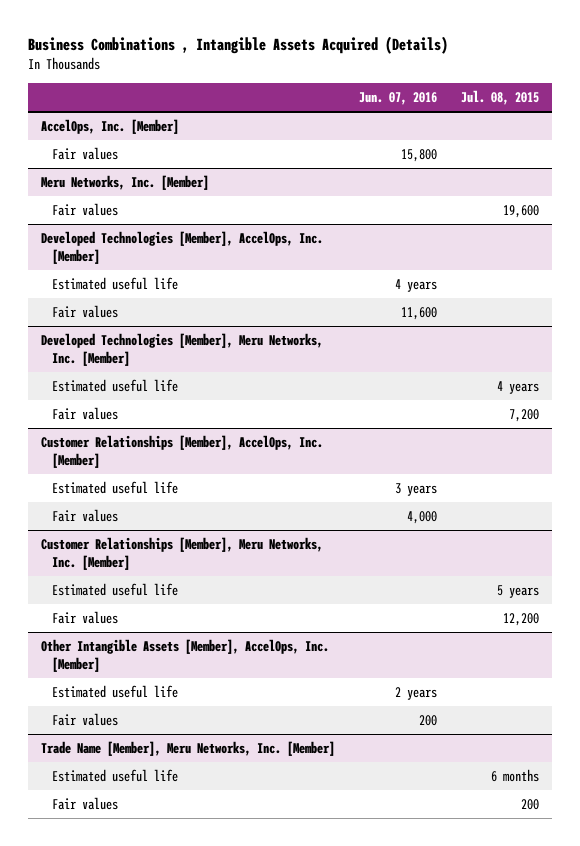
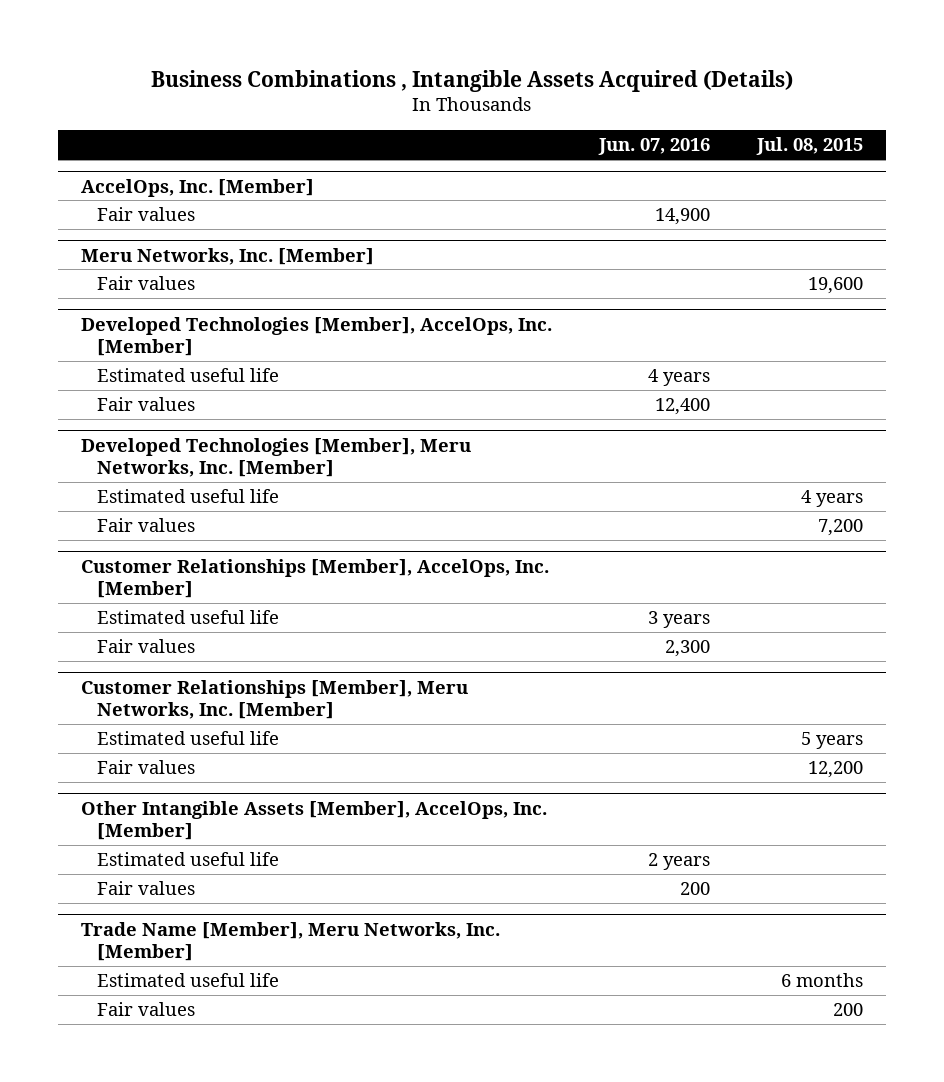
[401,148,438,162] 15,800 -> [655,208,711,226] 14,900
[401,306,438,320] 11,600 -> [655,398,711,416] 12,400
[407,510,438,524] 4,000 -> [665,640,711,658] 2,300

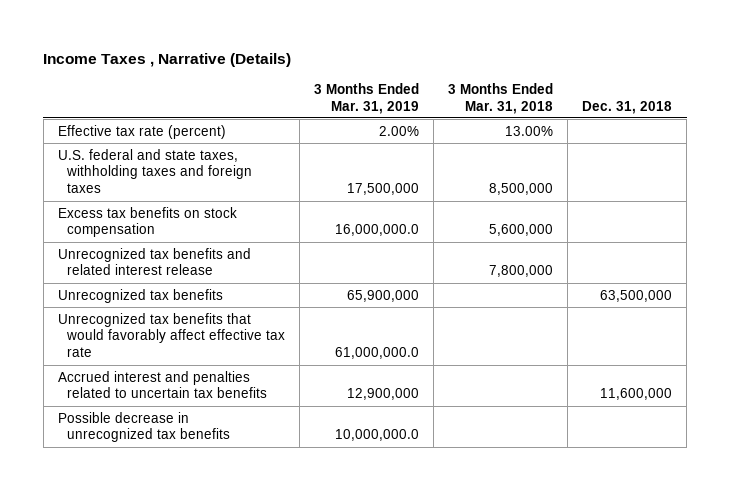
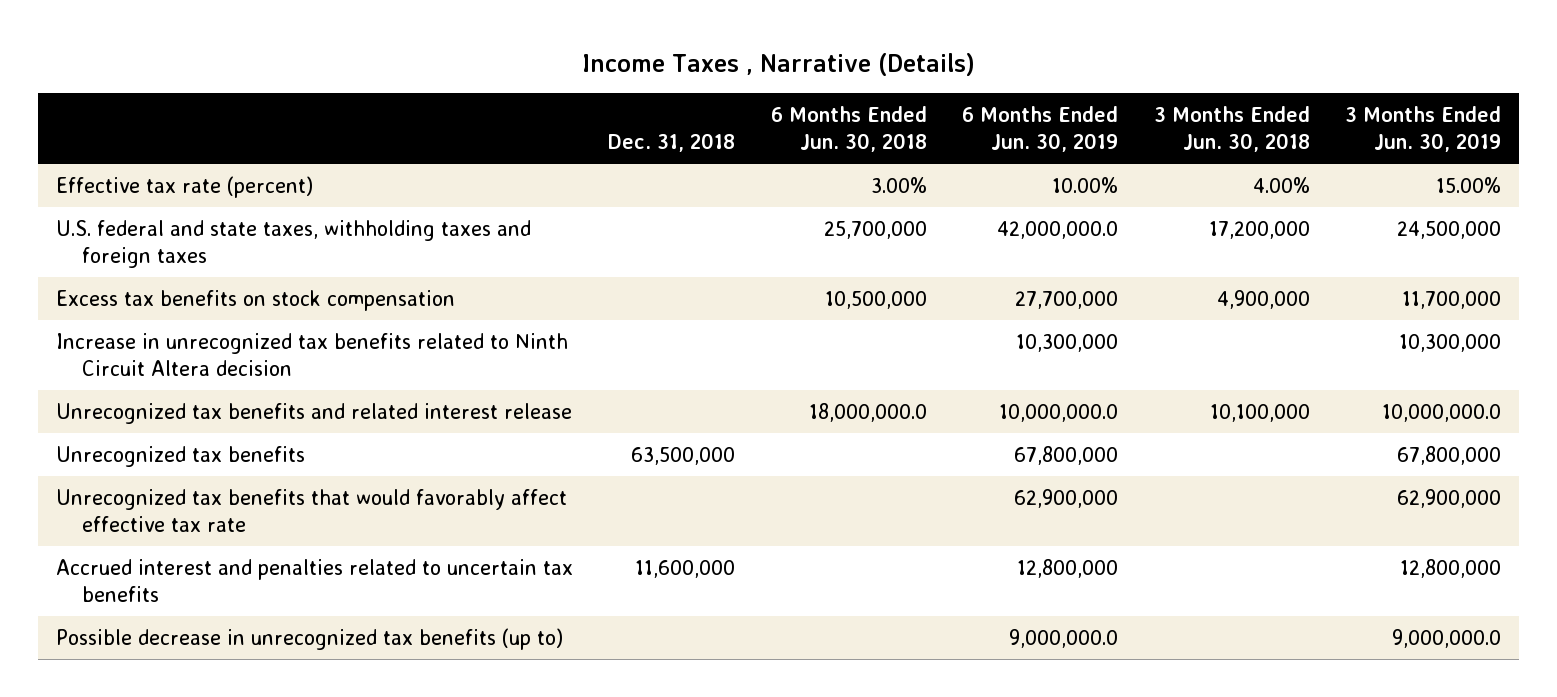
[314,82,420,114] 3 Months Ended Mar. 31, 2019 -> none
[448,82,554,114] 3 Months Ended Mar. 31, 2018 -> none
none -> [770,106,927,153] 6 Months Ended Jun. 30, 2018
none -> [962,106,1119,153] 6 Months Ended Jun. 30, 2019
none -> [1153,106,1310,153] 3 Months Ended Jun. 30, 2018
none -> [1345,106,1502,153] 3 Months Ended Jun. 30, 2019
none -> [55,332,568,376] Increase in unrecognized tax benefits related to Ninth Circuit Altera decision
[57,411,231,443] Possible decrease in unrecognized tax benefits -> [55,627,563,650] Possible decrease in unrecognized tax benefits (up to)

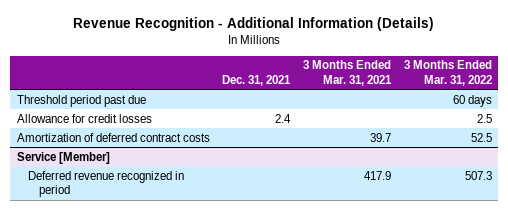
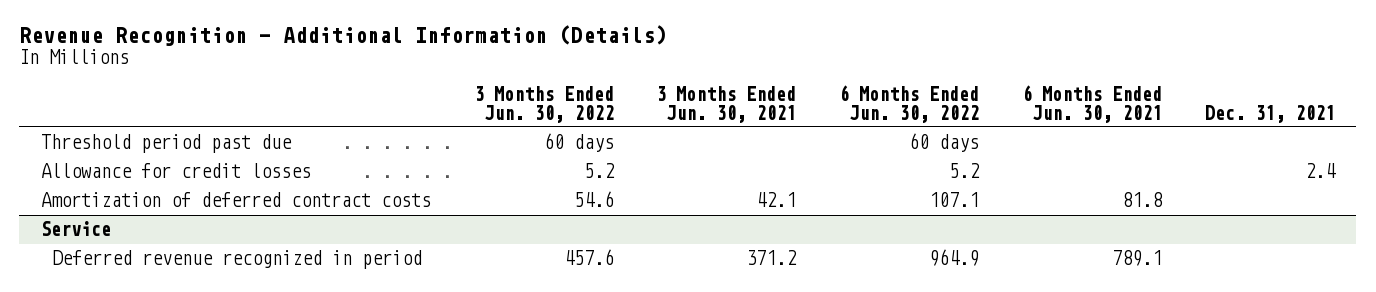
[302,60,392,86] 3 Months Ended Mar. 31, 2021 -> none
[403,60,492,86] 3 Months Ended Mar. 31, 2022 -> none
none -> [473,85,614,123] 3 Months Ended Jun. 30, 2022
none -> [656,85,797,123] 3 Months Ended Jun. 30, 2021
none -> [839,84,980,123] 6 Months Ended Jun. 30, 2022
none -> [1022,84,1163,123] 6 Months Ended Jun. 30, 2021
[16,151,110,164] Service [Member] -> [40,221,111,237] Service

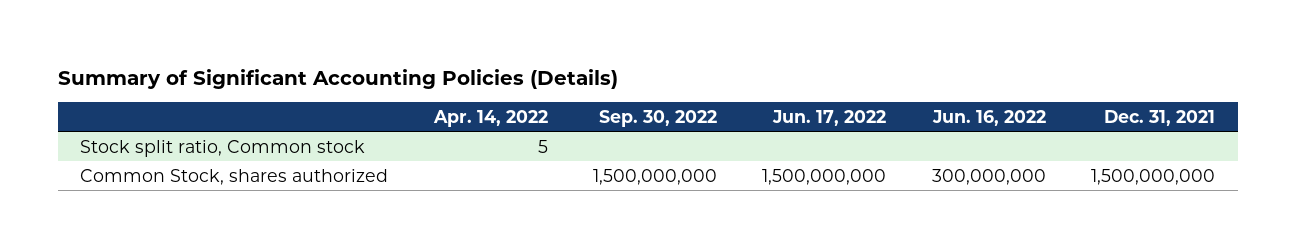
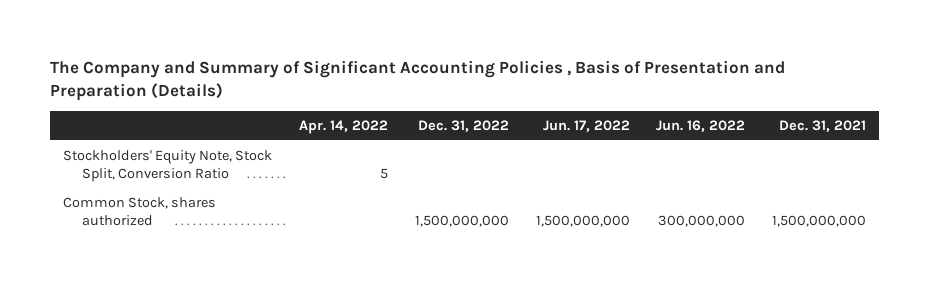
[57,68,618,89] Summary of Significant Accounting Policies (Details) -> [50,60,786,101] The Company and Summary of Significant Accounting Policies , Basis of Presentation and Preparation (Details)
[599,109,718,127] Sep. 30, 2022 -> none
none -> [417,119,509,132] Dec. 31, 2022
[80,139,366,157] Stock split ratio, Common stock -> [63,150,273,182] Stockholders' Equity Note, Stock Split, Conversion Ratio

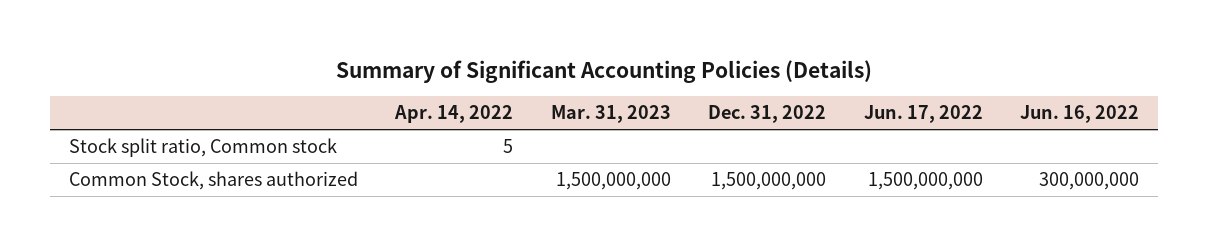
[50,60,786,101] The Company and Summary of Significant Accounting Policies , Basis of Presentation and Preparation (Details) -> [335,60,872,84] Summary of Significant Accounting Policies (Details)
[778,119,866,132] Dec. 31, 2021 -> none
none -> [550,105,671,124] Mar. 31, 2023
[63,150,273,182] Stockholders' Equity Note, Stock Split, Conversion Ratio -> [68,138,337,158] Stock split ratio, Common stock

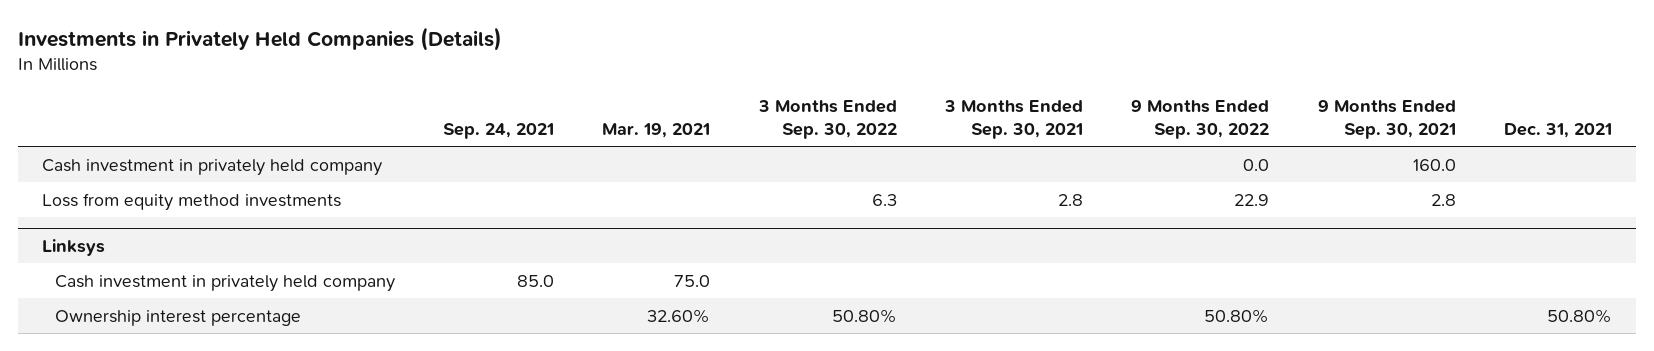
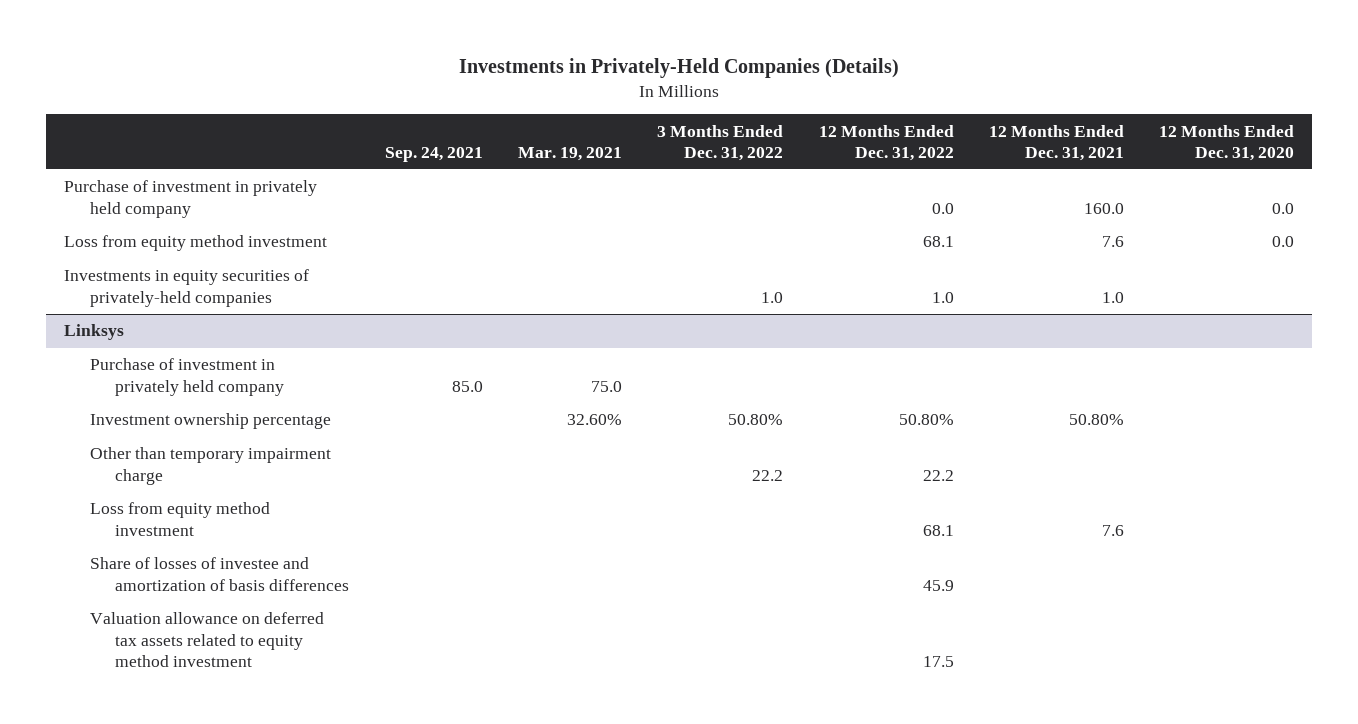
[17,26,502,51] Investments in Privately Held Companies (Details) -> [459,58,900,79] Investments in Privately-Held Companies (Details)
[757,100,897,139] 3 Months Ended Sep. 30, 2022 -> none
[944,100,1084,139] 3 Months Ended Sep. 30, 2021 -> none
[1131,100,1270,139] 9 Months Ended Sep. 30, 2022 -> none
[1317,100,1456,139] 9 Months Ended Sep. 30, 2021 -> none
[1504,122,1613,138] Dec. 31, 2021 -> none
none -> [657,124,784,161] 3 Months Ended Dec. 31, 2022
none -> [818,124,954,161] 12 Months Ended Dec. 31, 2022
none -> [989,124,1125,161] 12 Months Ended Dec. 31, 2021
none -> [1159,124,1295,161] 12 Months Ended Dec. 31, 2020
[41,158,382,176] Cash investment in privately held company -> [63,180,317,218] Purchase of investment in privately held company
[41,192,341,211] Loss from equity method investments -> [63,235,327,252] Loss from equity method investment
none -> [63,269,309,307] Investments in equity securities of privately-held companies
[54,274,395,292] Cash investment in privately held company -> [89,358,285,396] Purchase of investment in privately held company
[54,309,301,326] Ownership interest percentage -> [89,413,331,430] Investment ownership percentage
none -> [89,447,331,485] Other than temporary impairment charge
none -> [89,502,270,536] Loss from equity method investment
none -> [89,557,350,591] Share of losses of investee and amortization of basis differences
none -> [89,612,324,667] Valuation allowance on deferred tax assets related to equity method investment

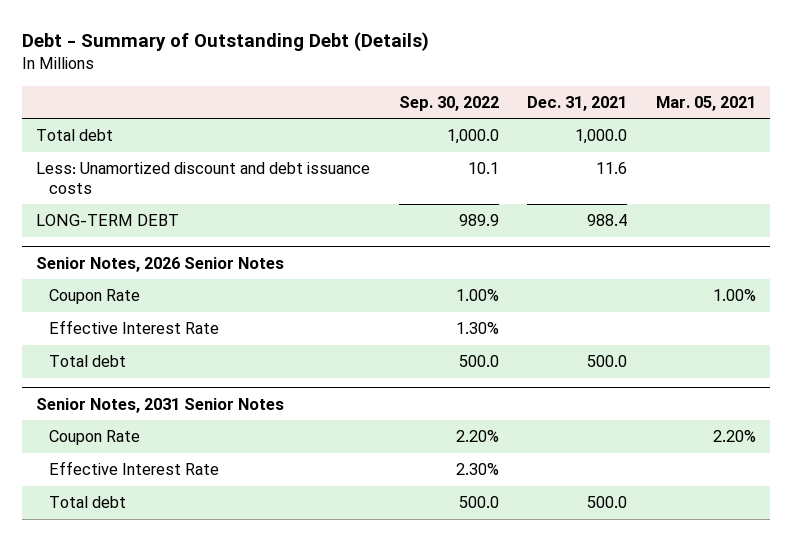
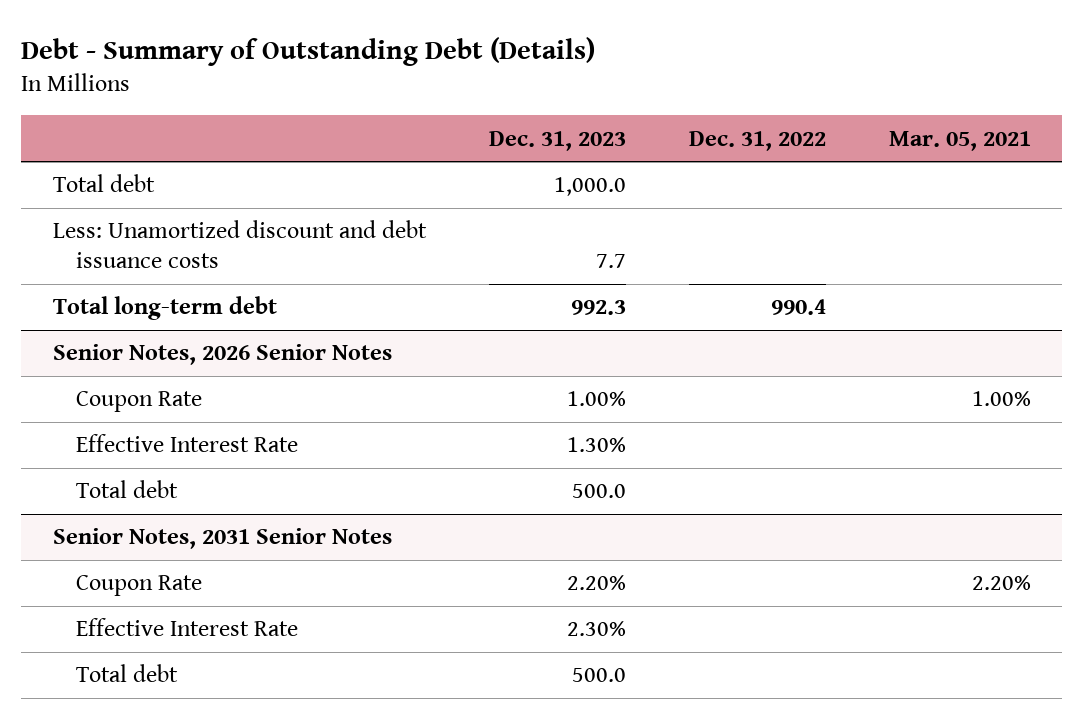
[398,95,499,111] Sep. 30, 2022 -> none
[527,95,628,111] Dec. 31, 2021 -> none
none -> [488,130,626,151] Dec. 31, 2023
none -> [688,130,826,151] Dec. 31, 2022
[36,214,180,227] LONG-TERM DEBT -> [52,296,277,321] Total long-term debt

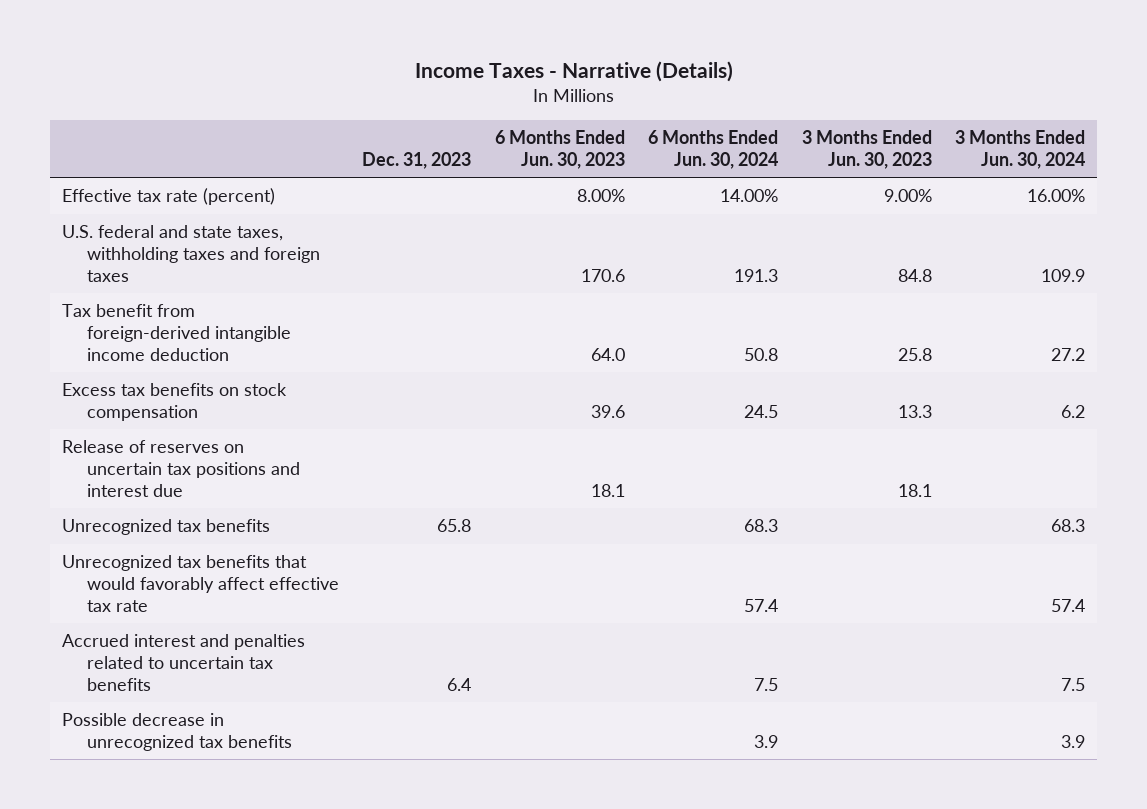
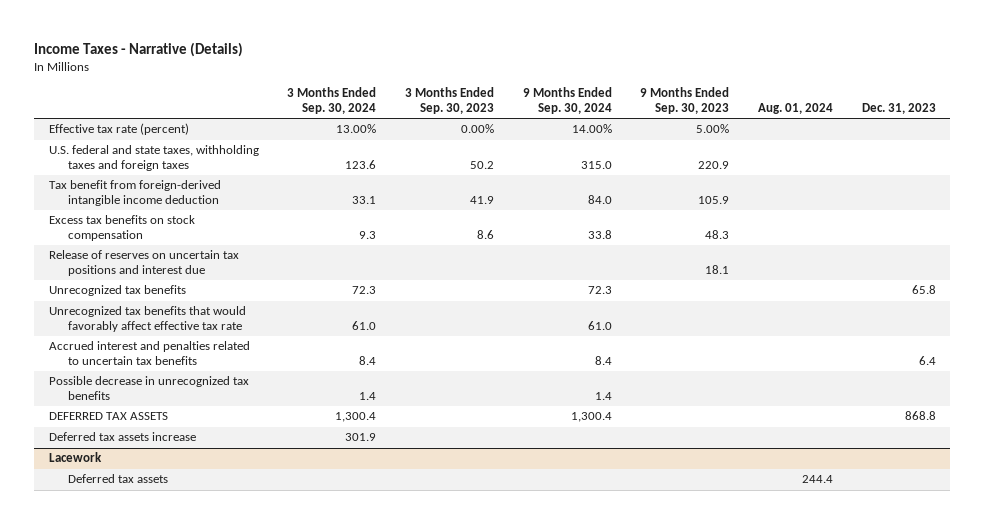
[494,130,625,169] 6 Months Ended Jun. 30, 2023 -> none
[648,130,779,169] 6 Months Ended Jun. 30, 2024 -> none
[801,130,932,169] 3 Months Ended Jun. 30, 2023 -> none
[955,130,1086,169] 3 Months Ended Jun. 30, 2024 -> none
none -> [287,87,377,115] 3 Months Ended Sep. 30, 2024
none -> [405,87,495,115] 3 Months Ended Sep. 30, 2023
none -> [522,87,612,115] 9 Months Ended Sep. 30, 2024
none -> [640,87,730,115] 9 Months Ended Sep. 30, 2023
none -> [758,103,834,115] Aug. 01, 2024
none -> [48,412,168,421] DEFERRED TAX ASSETS
none -> [48,432,196,442] Deferred tax assets increase
none -> [48,452,102,463] Lacework
none -> [68,474,169,484] Deferred tax assets

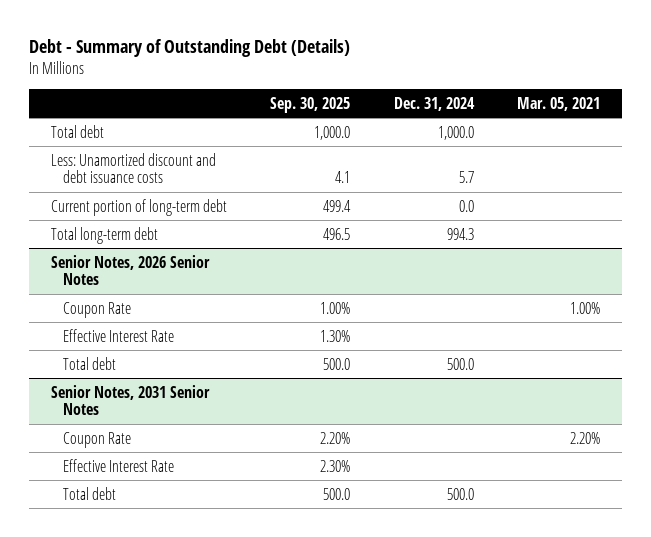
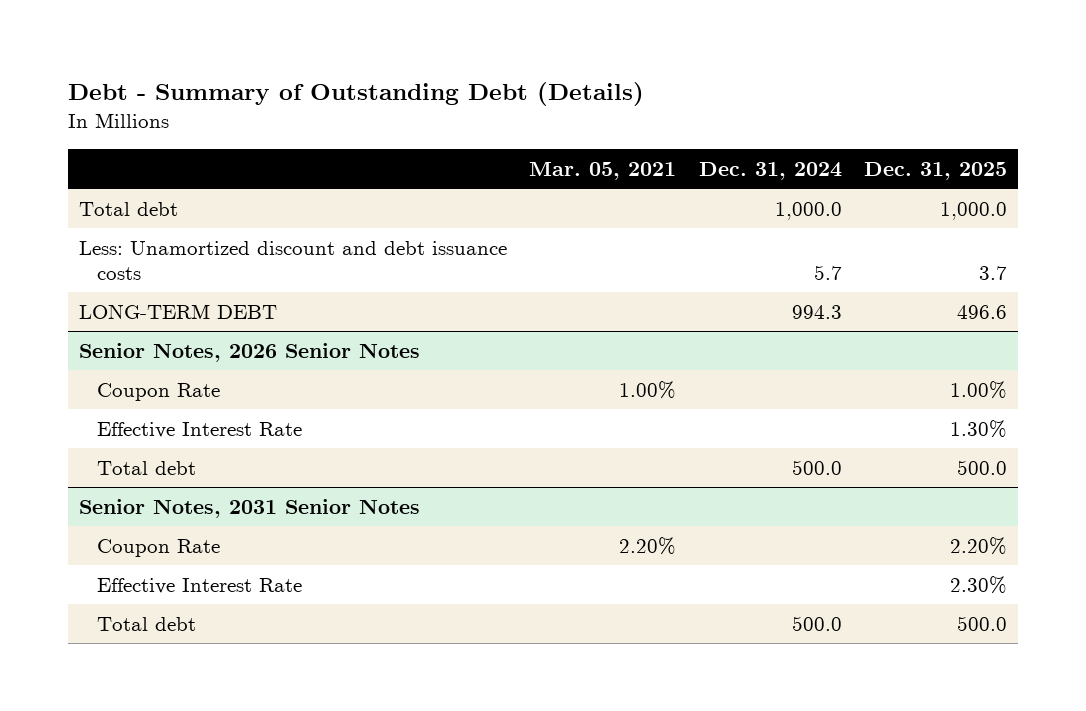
[270,96,351,113] Sep. 30, 2025 -> none
none -> [864,161,1008,180] Dec. 31, 2025
[50,198,227,216] Current portion of long-term debt -> none
[50,226,158,244] Total long-term debt -> [79,303,278,319] LONG-TERM DEBT

